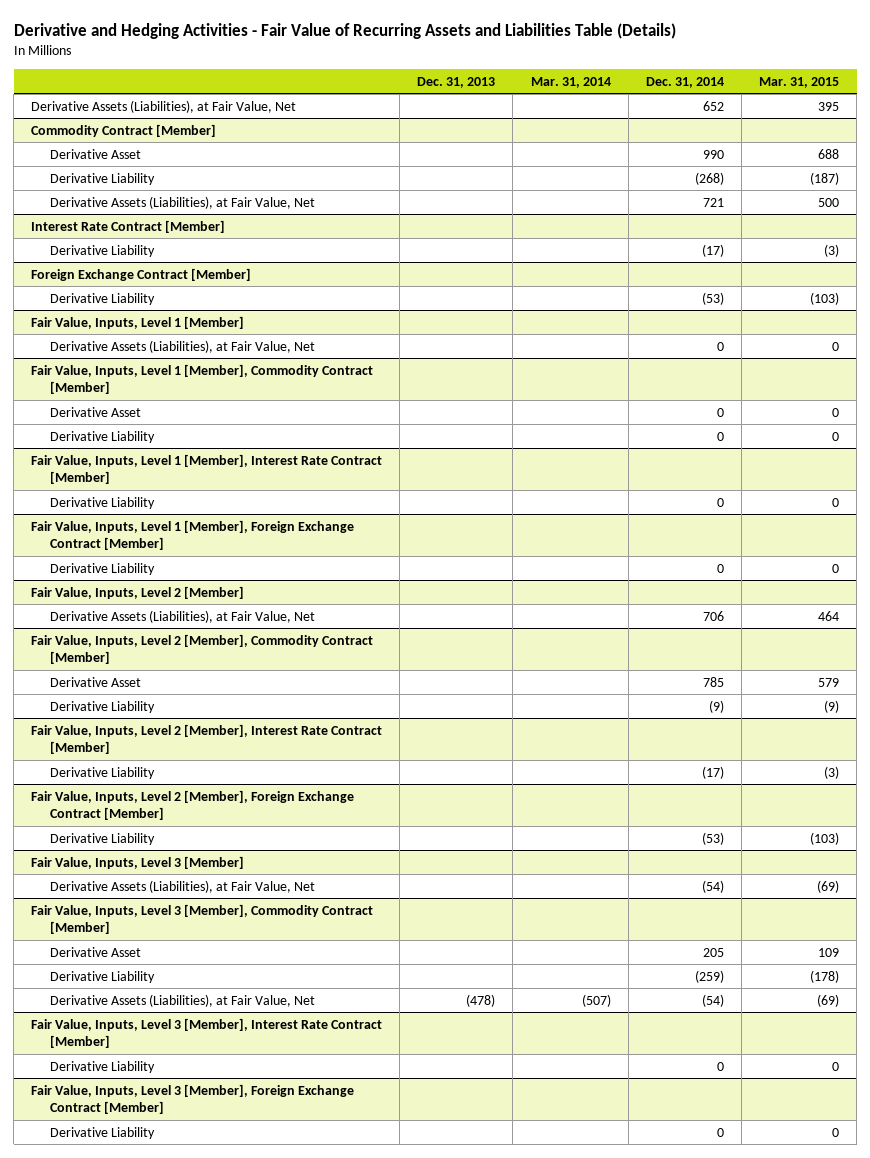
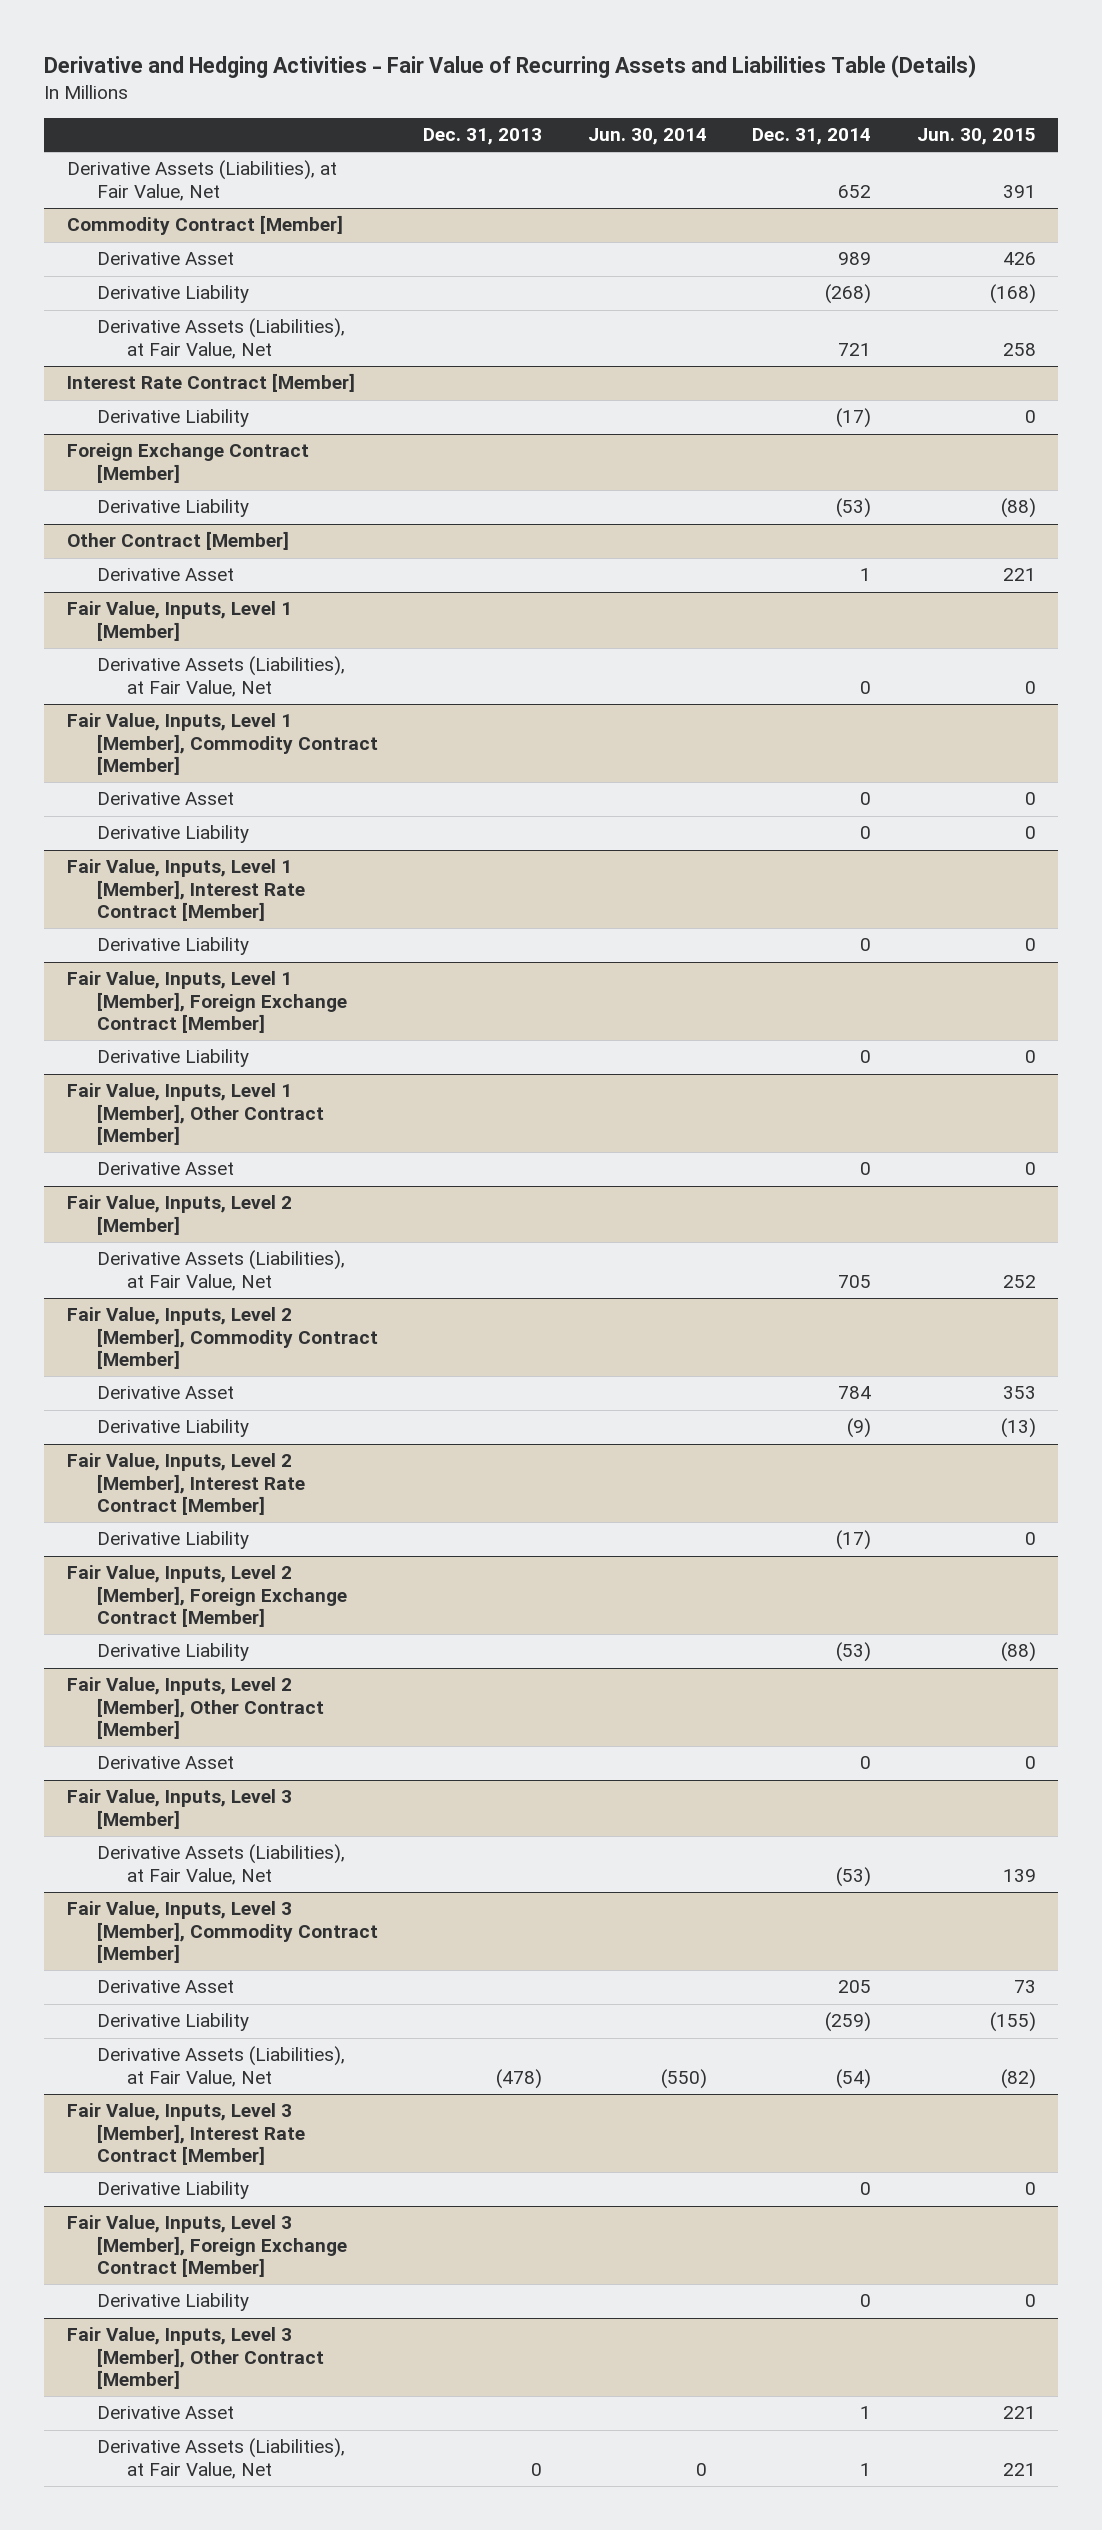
[530,76,611,88] Mar. 31, 2014 -> none
[759,76,840,88] Mar. 31, 2015 -> none
none -> [587,128,707,146] Jun. 30, 2014
none -> [916,128,1036,146] Jun. 30, 2015
[702,149,724,159] 990 -> [838,252,872,266] 989
none -> [66,531,289,551] Other Contract [Member]
none -> [96,568,234,582] Derivative Asset
none -> [66,1083,324,1146] Fair Value, Inputs, Level 1 [Member], Other Contract [Member]
none -> [96,1162,234,1176] Derivative Asset
[702,610,724,621] 706 -> [838,1274,872,1288] 705
[702,676,724,687] 785 -> [838,1386,872,1400] 784
none -> [66,1677,324,1740] Fair Value, Inputs, Level 2 [Member], Other Contract [Member]
none -> [96,1756,234,1770] Derivative Asset
[701,879,724,893] (54) -> [836,1866,872,1887] (53)
none -> [66,2327,324,2390] Fair Value, Inputs, Level 3 [Member], Other Contract [Member]
none -> [96,2406,234,2420] Derivative Asset
none -> [96,2438,345,2479] Derivative Assets (Liabilities), at Fair Value, Net

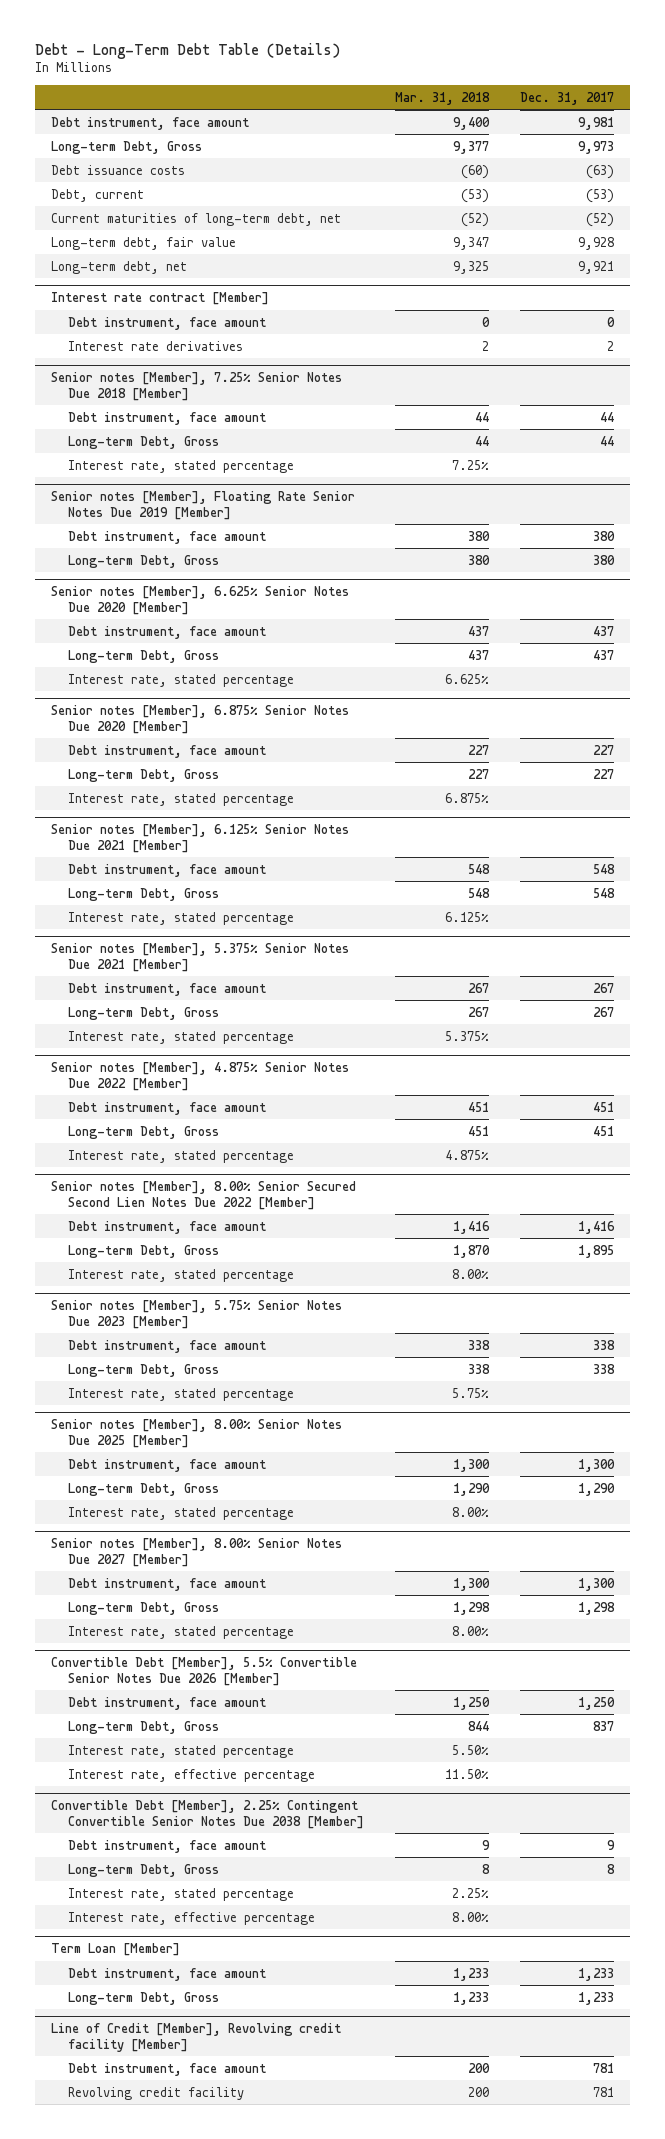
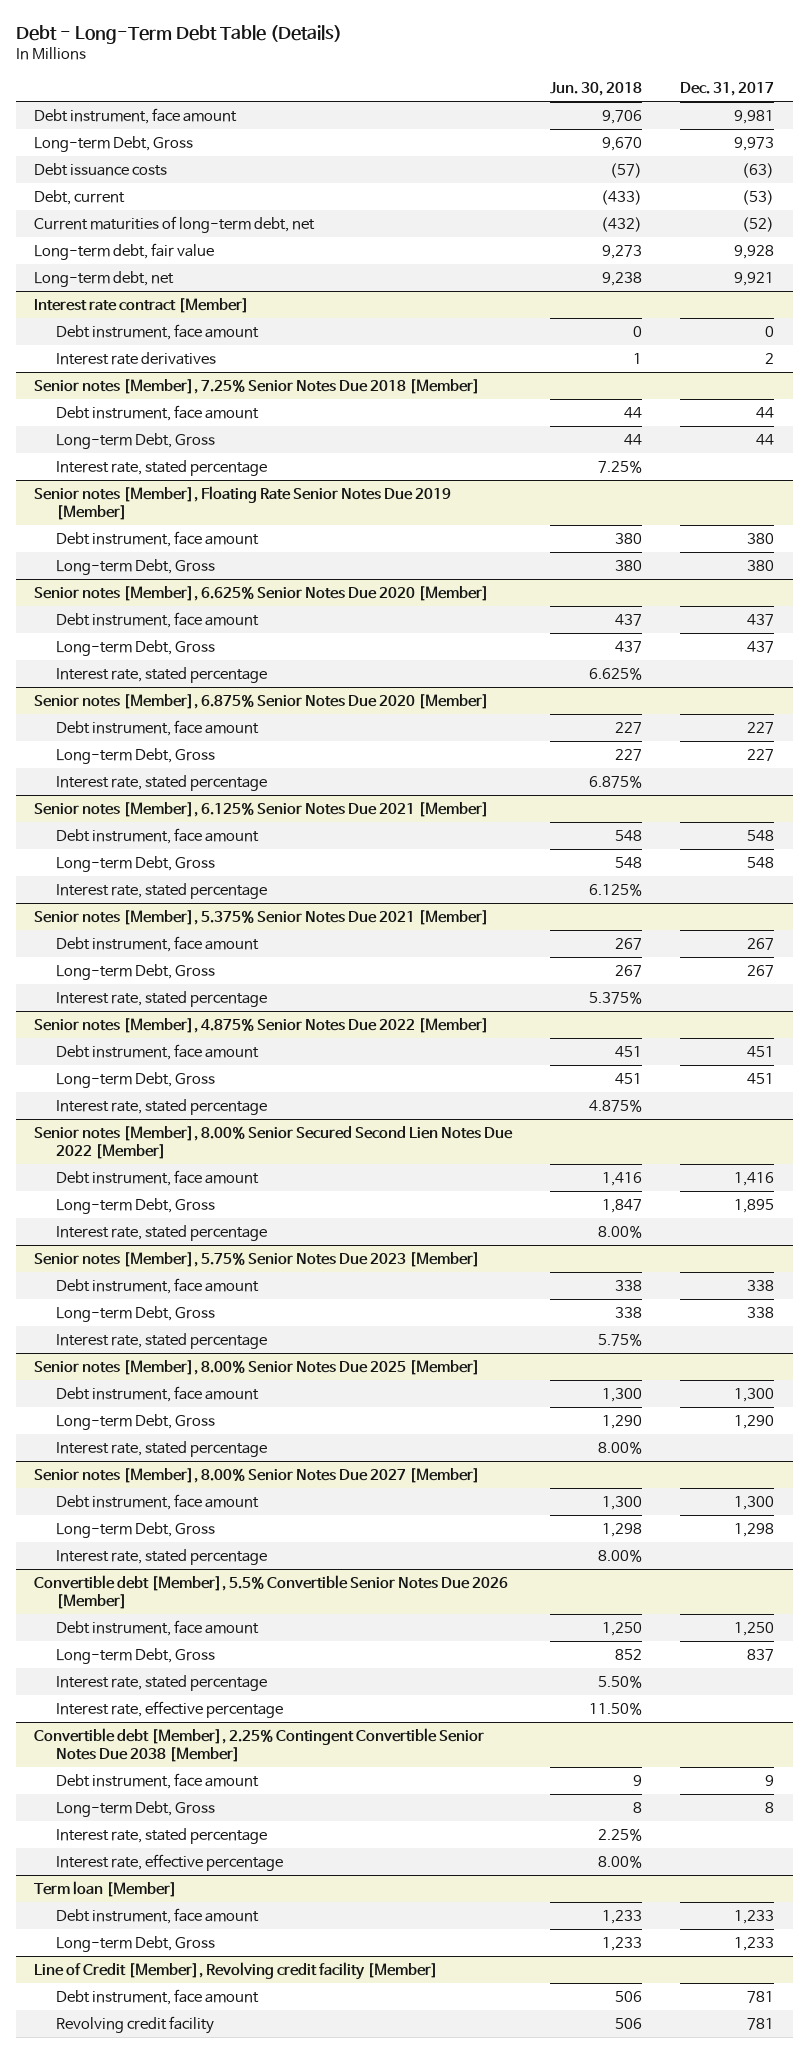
[395,91,491,105] Mar. 31, 2018 -> none
none -> [550,82,643,97] Jun. 30, 2018
[50,1657,357,1686] Convertible Debt [Member], 5.5% Convertible Senior Notes Due 2026 [Member] -> [34,1574,509,1610] Convertible debt [Member], 5.5% Convertible Senior Notes Due 2026 [Member]
[50,1800,364,1829] Convertible Debt [Member], 2.25% Contingent Convertible Senior Notes Due 2038 [Member] -> [34,1727,485,1763] Convertible debt [Member], 2.25% Contingent Convertible Senior Notes Due 2038 [Member]
[50,1943,180,1957] Term Loan [Member] -> [34,1880,178,1897] Term loan [Member]

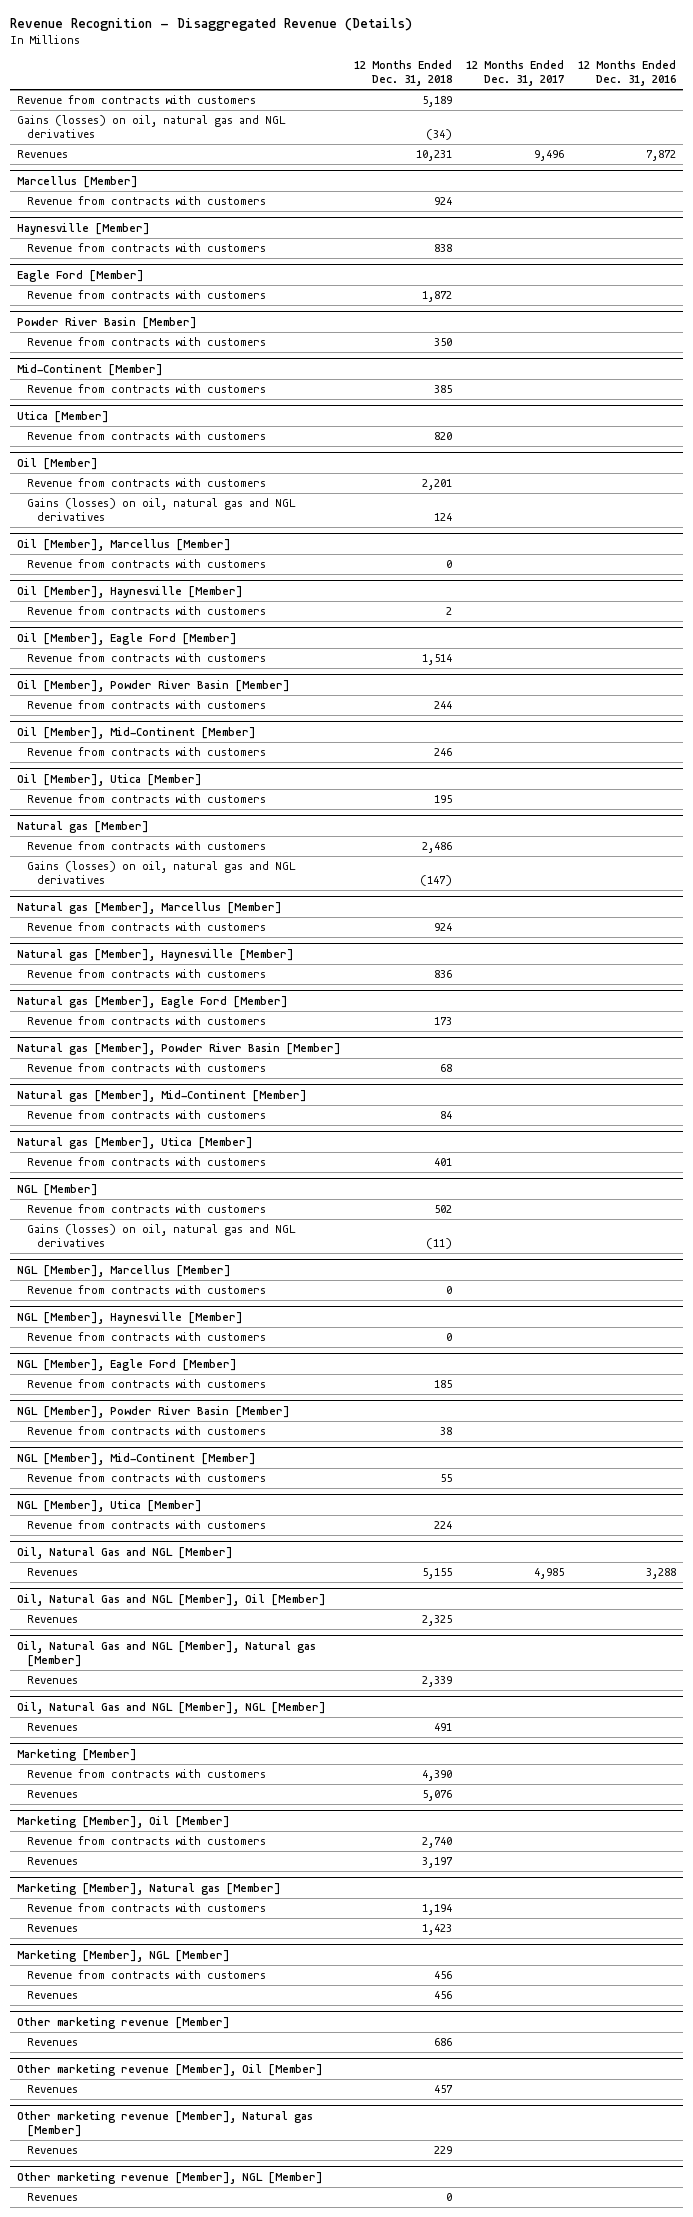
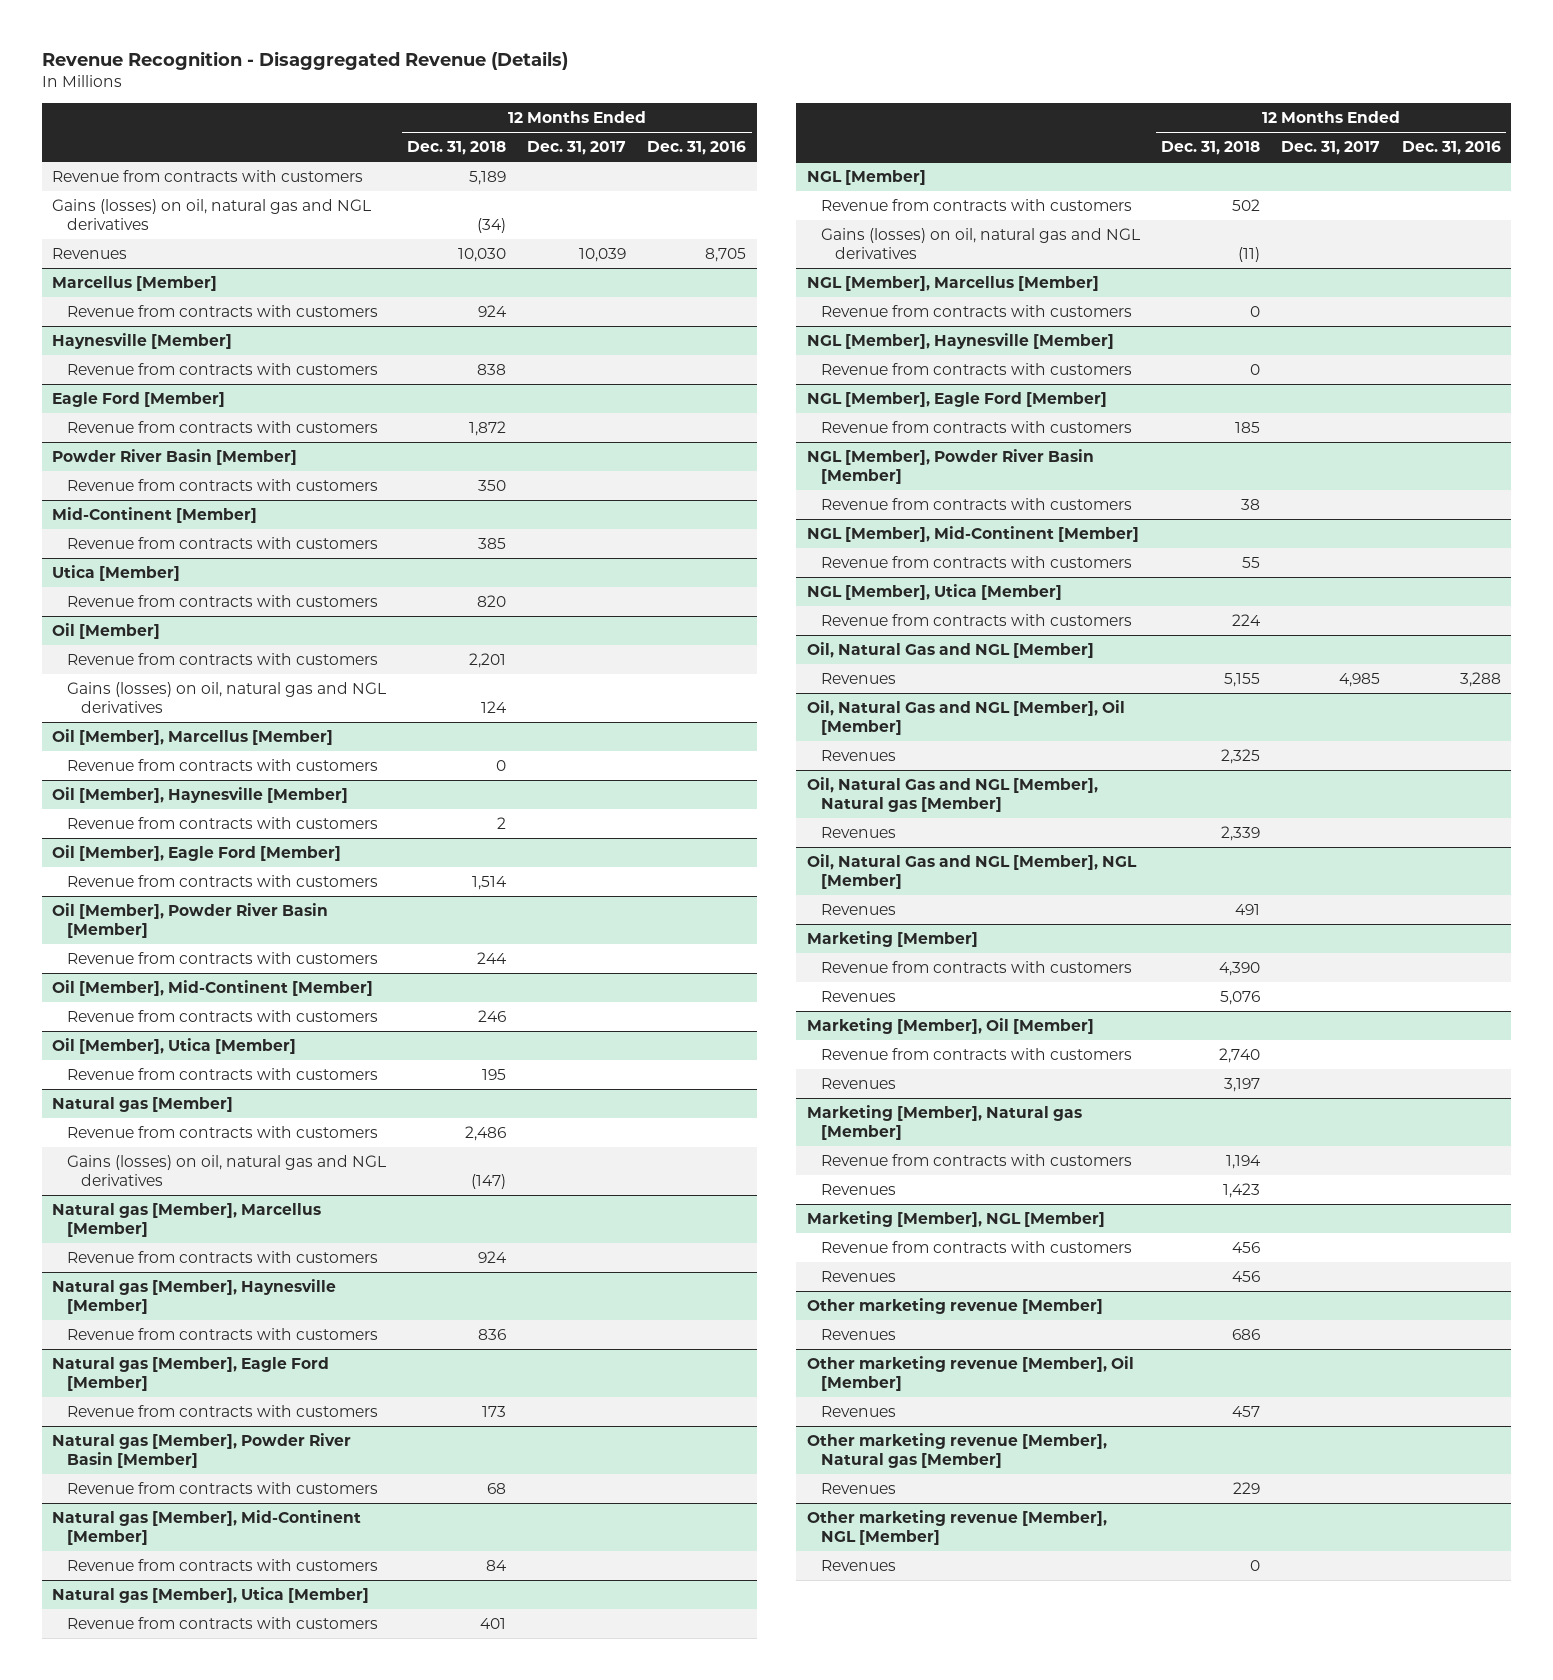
[416,150,453,162] 10,231 -> [457,247,506,262] 10,030
[534,150,565,162] 9,496 -> [579,247,627,262] 10,039
[645,150,676,162] 7,872 -> [705,247,747,262] 8,705

